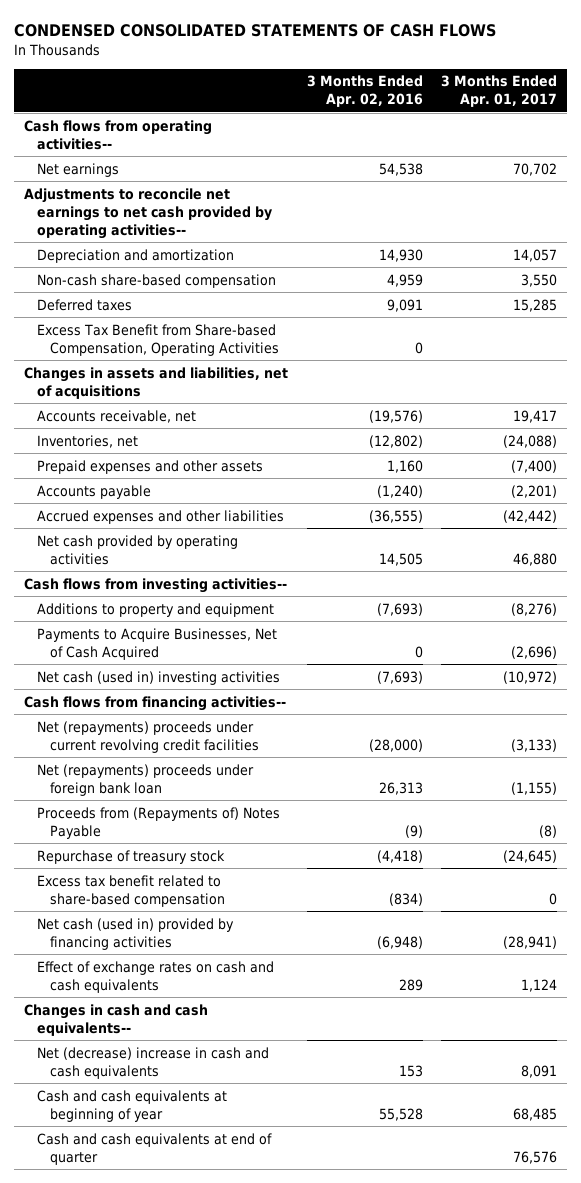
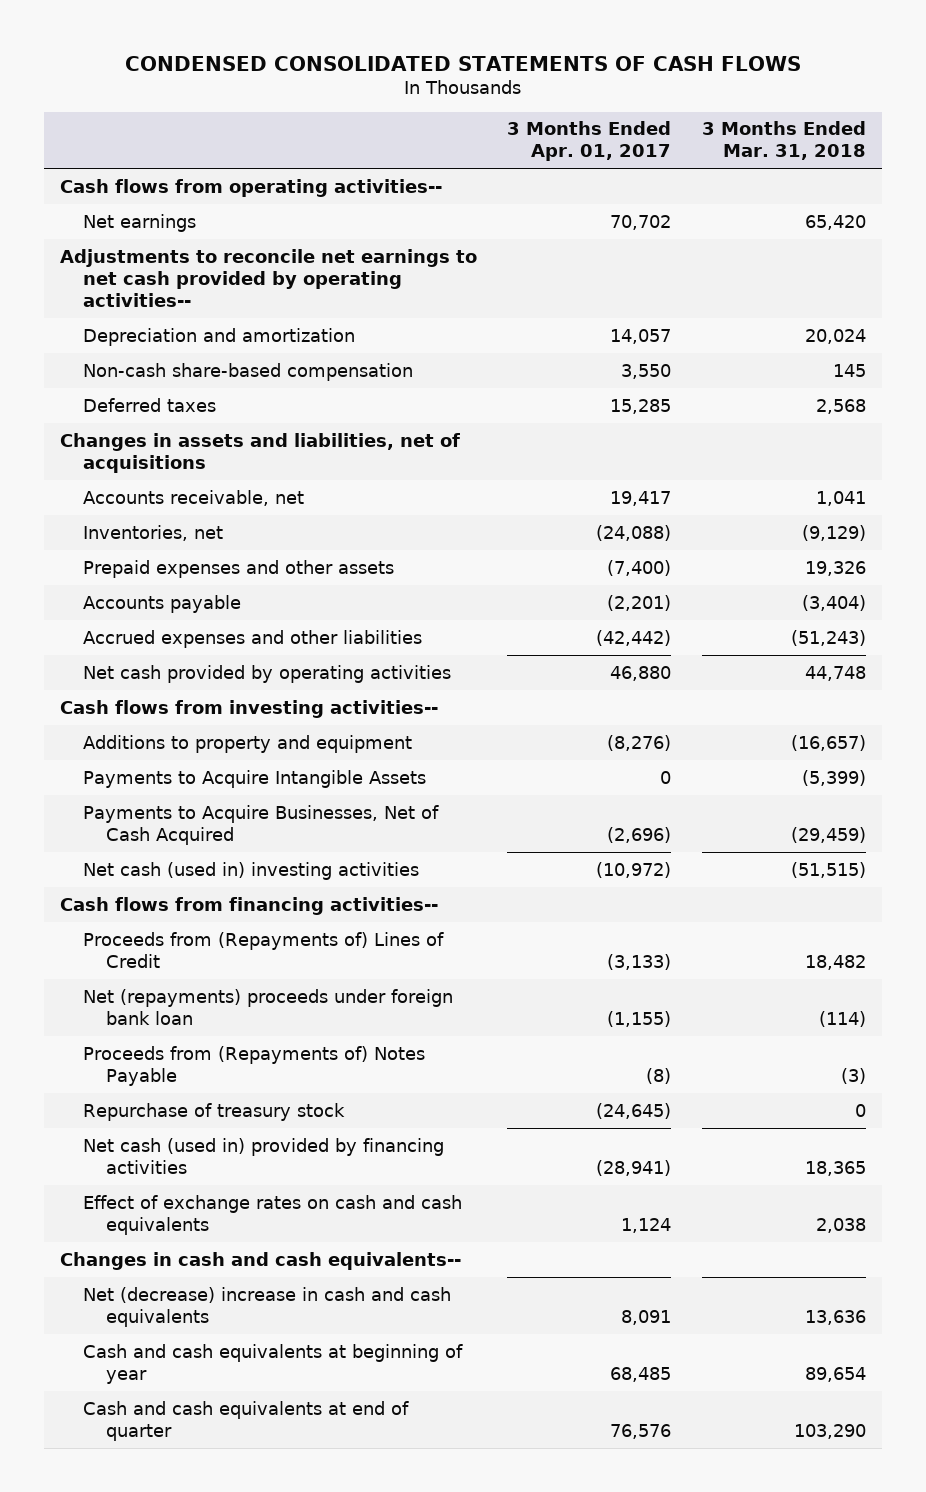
[306,75,423,108] 3 Months Ended Apr. 02, 2016 -> none
none -> [702,121,867,161] 3 Months Ended Mar. 31, 2018
[36,323,279,356] Excess Tax Benefit from Share-based Compensation, Operating Activities -> none
none -> [82,769,426,788] Payments to Acquire Intangible Assets
[36,720,259,753] Net (repayments) proceeds under current revolving credit facilities -> [82,931,444,968] Proceeds from (Repayments of) Lines of Credit
[36,874,225,907] Excess tax benefit related to share-based compensation -> none

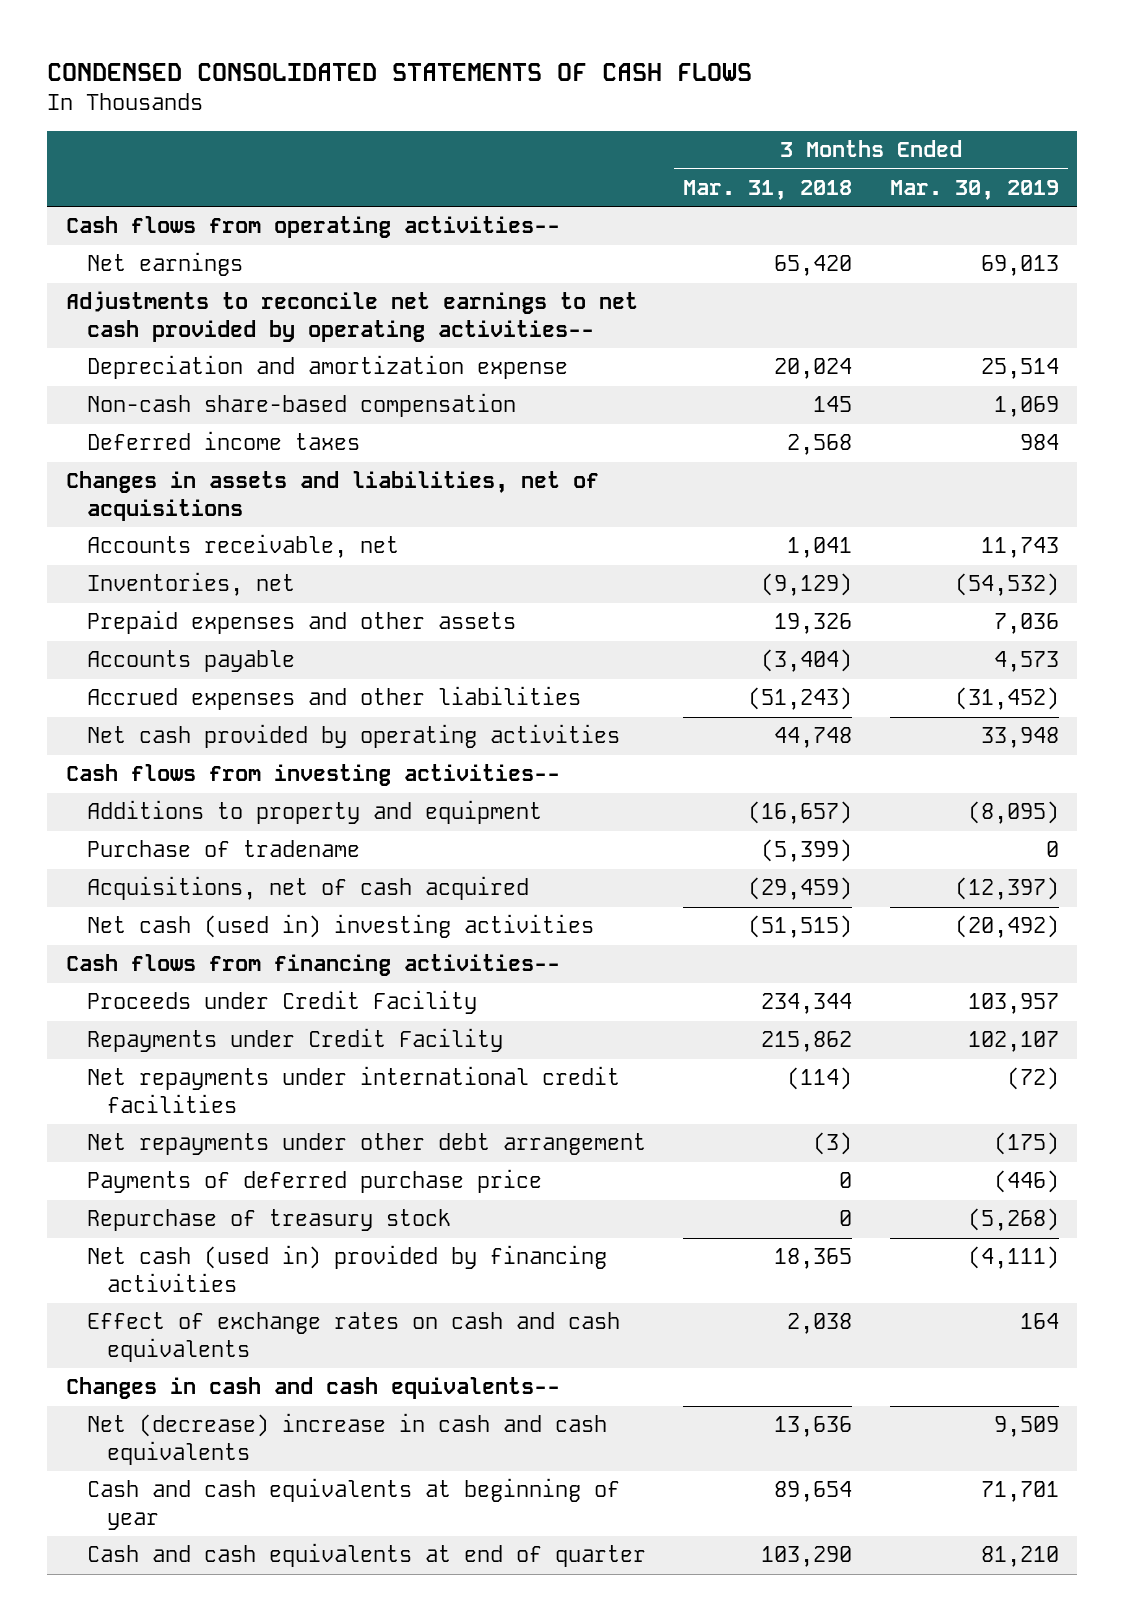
[507,121,672,162] 3 Months Ended Apr. 01, 2017 -> none
none -> [889,180,1059,201] Mar. 30, 2019
[82,327,355,346] Depreciation and amortization -> [86,355,568,380] Depreciation and amortization expense
[82,397,216,412] Deferred taxes -> [86,431,360,451] Deferred income taxes
[82,769,426,788] Payments to Acquire Intangible Assets -> [86,840,360,858] Purchase of tradename
[82,804,439,845] Payments to Acquire Businesses, Net of Cash Acquired -> [86,876,529,901] Acquisitions, net of cash acquired
[82,931,444,968] Proceeds from (Repayments of) Lines of Credit -> [86,990,477,1015] Proceeds under Credit Facility
[805,954,867,970] 18,482 -> [761,993,853,1015] 234,344
none -> [86,1028,503,1053] Repayments under Credit Facility
[82,988,453,1025] Net (repayments) proceeds under foreign bank loan -> [86,1066,620,1113] Net repayments under international credit facilities
[82,1045,425,1086] Proceeds from (Repayments of) Notes Payable -> [86,1133,646,1156] Net repayments under other debt arrangement
none -> [86,1169,542,1194] Payments of deferred purchase price

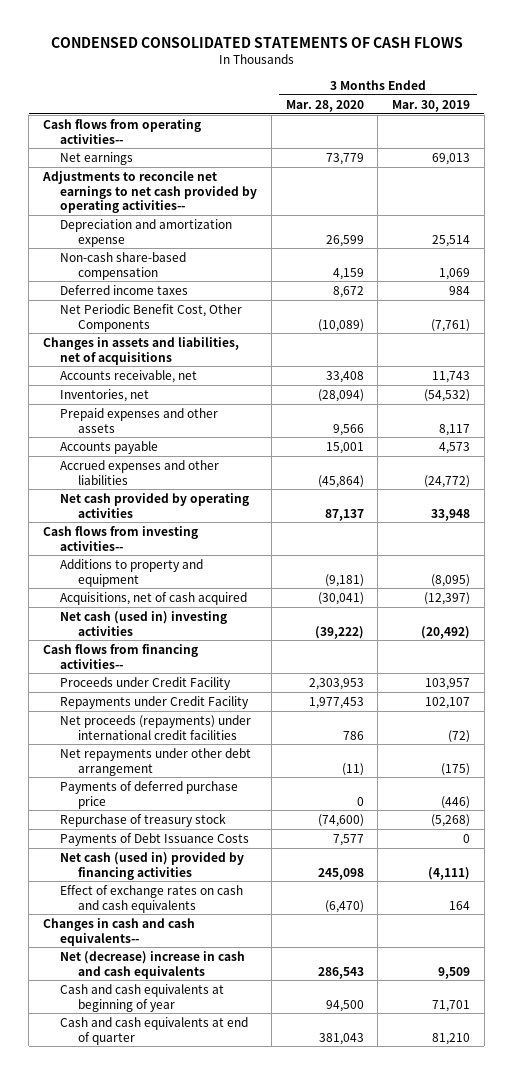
[683,180,853,201] Mar. 31, 2018 -> none
none -> [285,99,364,112] Mar. 28, 2020
none -> [60,303,243,332] Net Periodic Benefit Cost, Other Components
[993,613,1059,635] 7,036 -> [439,423,471,436] 8,117
[954,687,1059,711] (31,452) -> [424,474,471,488] (24,772)
[86,840,360,858] Purchase of tradename -> none
[86,1066,620,1113] Net repayments under international credit facilities -> [60,714,252,740] Net proceeds (repayments) under international credit facilities
none -> [60,832,250,846] Payments of Debt Issuance Costs

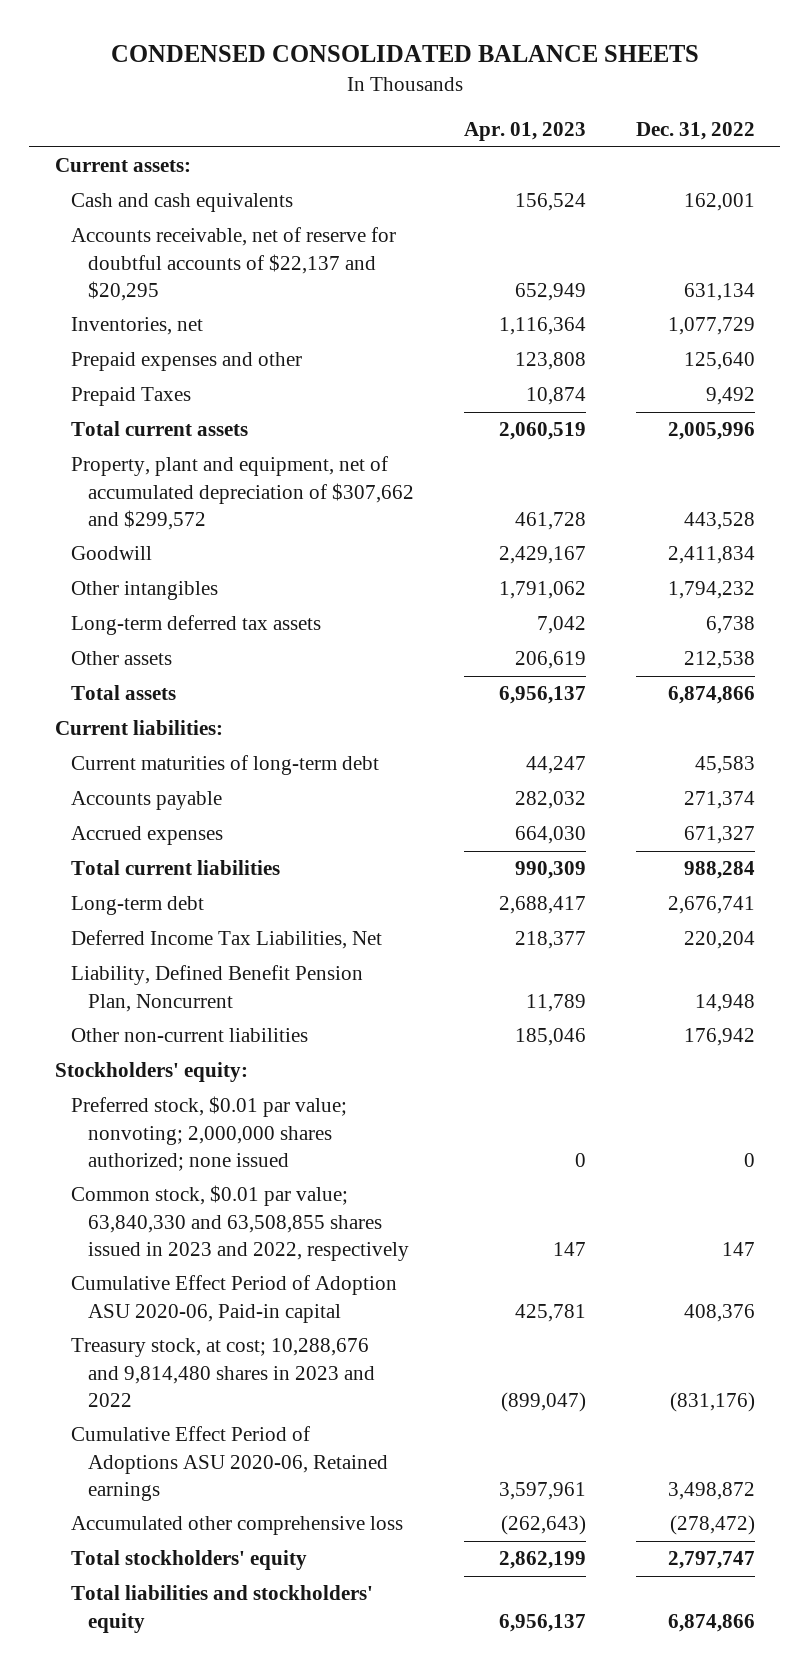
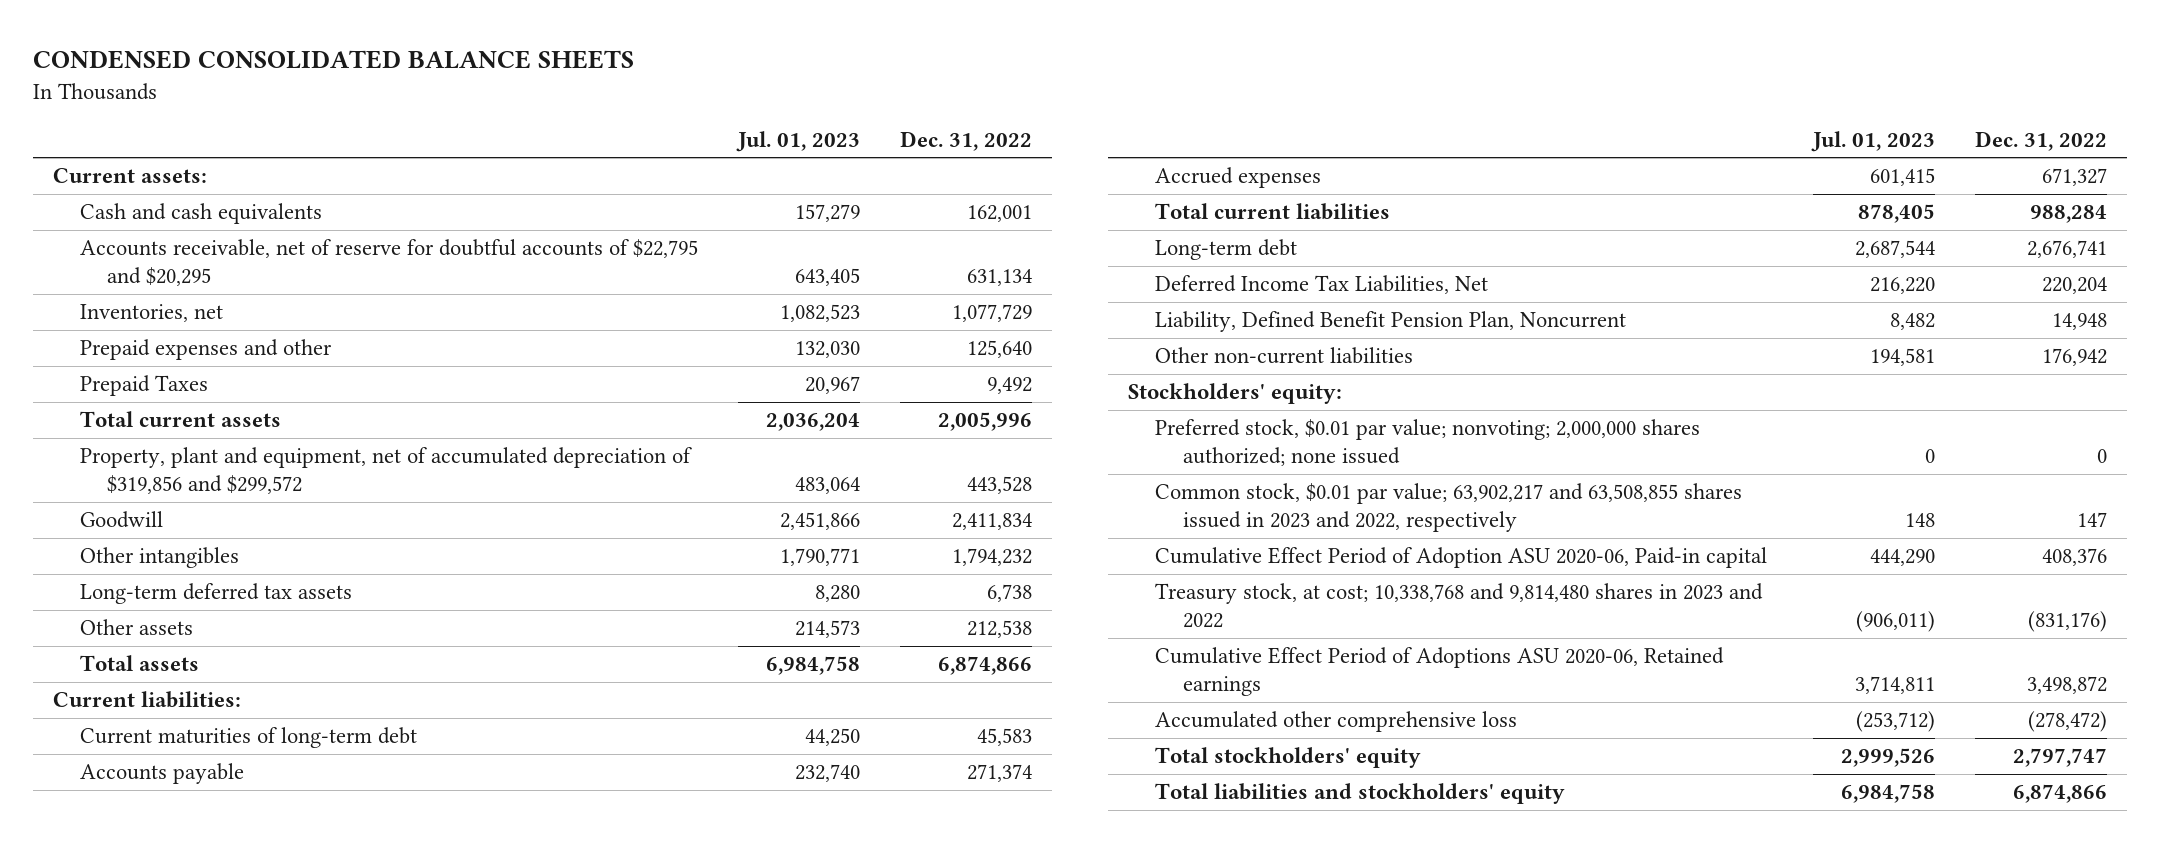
[464,122,587,142] Apr. 01, 2023 -> none
none -> [735,130,860,152] Jul. 01, 2023
[71,227,397,302] Accounts receivable, net of reserve for doubtful accounts of $22,137 and $20,295 -> [79,239,698,287] Accounts receivable, net of reserve for doubtful accounts of $22,795 and $20,295
[71,456,414,531] Property, plant and equipment, net of accumulated depreciation of $307,662 and $299,572 -> [79,447,692,495] Property, plant and equipment, net of accumulated depreciation of $319,856 and $299,572
[71,1185,409,1262] Common stock, $0.01 par value; 63,840,330 and 63,508,855 shares issued in 2023 and 2022, respectively -> [1155,483,1743,533] Common stock, $0.01 par value; 63,902,217 and 63,508,855 shares issued in 2023 and 2022, respectively
[71,1338,375,1408] Treasury stock, at cost; 10,288,676 and 9,814,480 shares in 2023 and 2022 -> [1155,583,1764,629] Treasury stock, at cost; 10,338,768 and 9,814,480 shares in 2023 and 2022

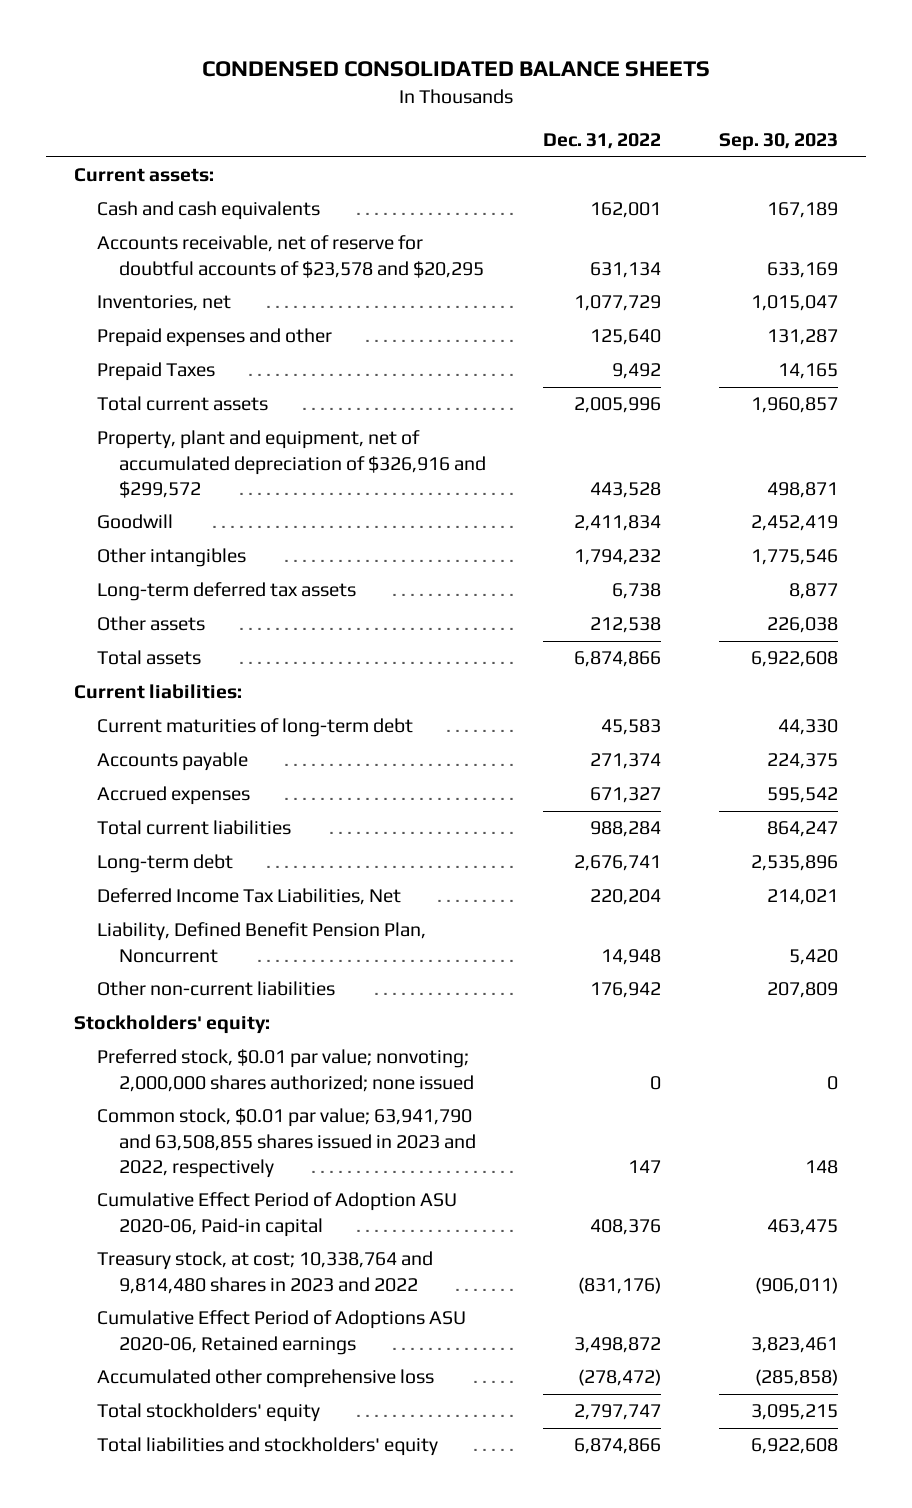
[735,130,860,152] Jul. 01, 2023 -> none
none -> [718,132,838,151] Sep. 30, 2023
[79,239,698,287] Accounts receivable, net of reserve for doubtful accounts of $22,795 and $20,295 -> [96,235,484,278] Accounts receivable, net of reserve for doubtful accounts of $23,578 and $20,295
[79,447,692,495] Property, plant and equipment, net of accumulated depreciation of $319,856 and $299,572 -> [96,430,486,498] Property, plant and equipment, net of accumulated depreciation of $326,916 and $299,572
[1155,483,1743,533] Common stock, $0.01 par value; 63,902,217 and 63,508,855 shares issued in 2023 and 2022, respectively -> [96,1108,476,1178] Common stock, $0.01 par value; 63,941,790 and 63,508,855 shares issued in 2023 and 2022, respectively
[1155,583,1764,629] Treasury stock, at cost; 10,338,768 and 9,814,480 shares in 2023 and 2022 -> [96,1251,433,1294] Treasury stock, at cost; 10,338,764 and 9,814,480 shares in 2023 and 2022

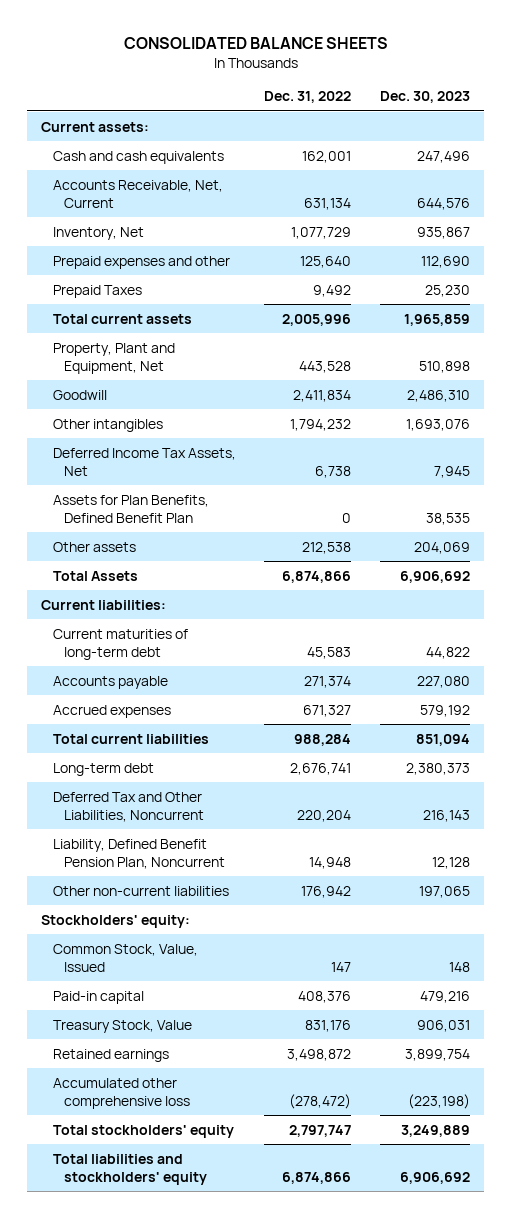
[202,61,711,78] CONDENSED CONSOLIDATED BALANCE SHEETS -> [123,36,388,49] CONSOLIDATED BALANCE SHEETS
[718,132,838,151] Sep. 30, 2023 -> none
none -> [379,91,470,104] Dec. 30, 2023
[96,235,484,278] Accounts receivable, net of reserve for doubtful accounts of $23,578 and $20,295 -> [52,179,223,208] Accounts Receivable, Net, Current
[96,295,231,312] Inventories, net -> [52,226,144,240] Inventory, Net
[96,430,486,498] Property, plant and equipment, net of accumulated depreciation of $326,916 and $299,572 -> [52,342,175,374] Property, Plant and Equipment, Net
[96,582,356,602] Long-term deferred tax assets -> [52,447,236,476] Deferred Income Tax Assets, Net
none -> [52,494,209,523] Assets for Plan Benefits, Defined Benefit Plan
[96,650,201,666] Total assets -> [52,570,138,581] Total Assets
[96,888,401,906] Deferred Income Tax Liabilities, Net -> [52,791,205,822] Deferred Tax and Other Liabilities, Noncurrent
[96,1049,474,1092] Preferred stock, $0.01 par value; nonvoting; 2,000,000 shares authorized; none issued -> none
[96,1251,433,1294] Treasury stock, at cost; 10,338,764 and 9,814,480 shares in 2023 and 2022 -> none
[96,1108,476,1178] Common stock, $0.01 par value; 63,941,790 and 63,508,855 shares issued in 2023 and 2022, respectively -> [52,943,198,972] Common Stock, Value, Issued
[96,1192,457,1237] Cumulative Effect Period of Adoption ASU 2020-06, Paid-in capital -> [52,990,144,1004] Paid-in capital
none -> [52,1019,192,1033] Treasury Stock, Value
[96,1310,466,1355] Cumulative Effect Period of Adoptions ASU 2020-06, Retained earnings -> [52,1048,169,1062] Retained earnings

